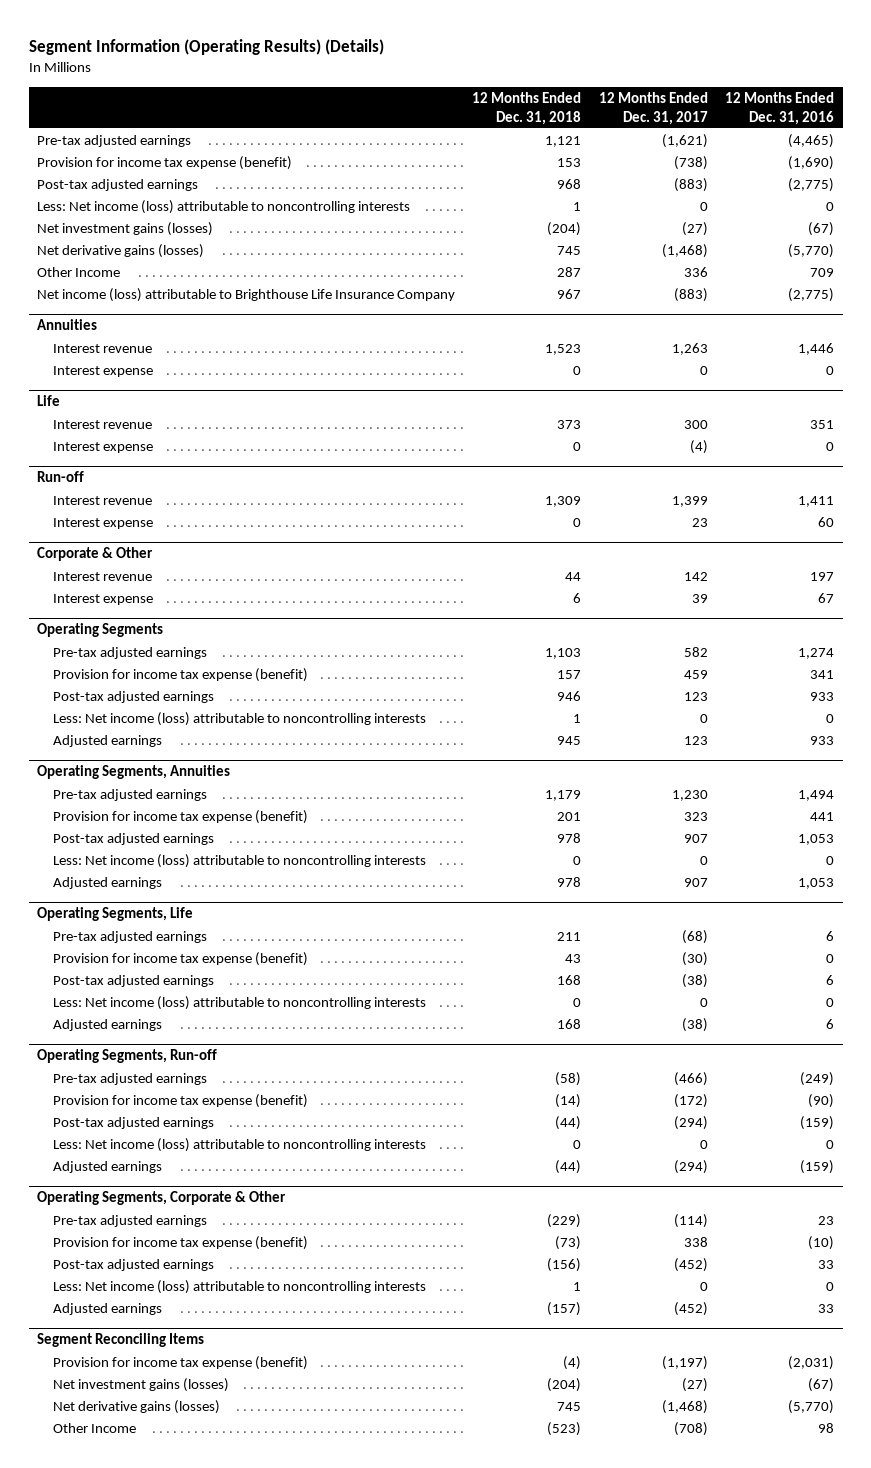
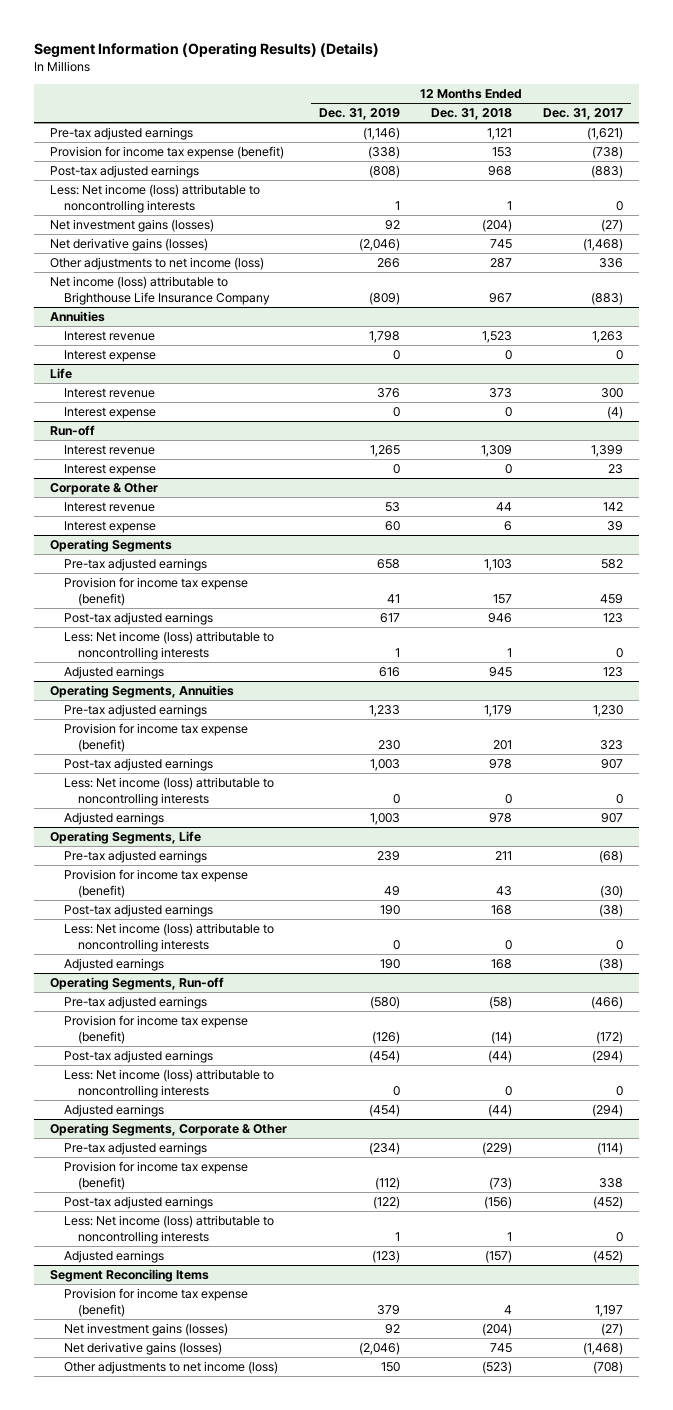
[724,91,834,125] 12 Months Ended Dec. 31, 2016 -> none
none -> [318,108,400,121] Dec. 31, 2019
[37,266,121,277] Other Income -> [50,257,265,271] Other adjustments to net income (loss)
[563,1355,582,1370] (4) -> [503,1304,512,1314] 4
[661,1355,708,1370] (1,197) -> [595,1304,624,1317] 1,197
[52,1422,136,1433] Other Income -> [64,1361,279,1375] Other adjustments to net income (loss)

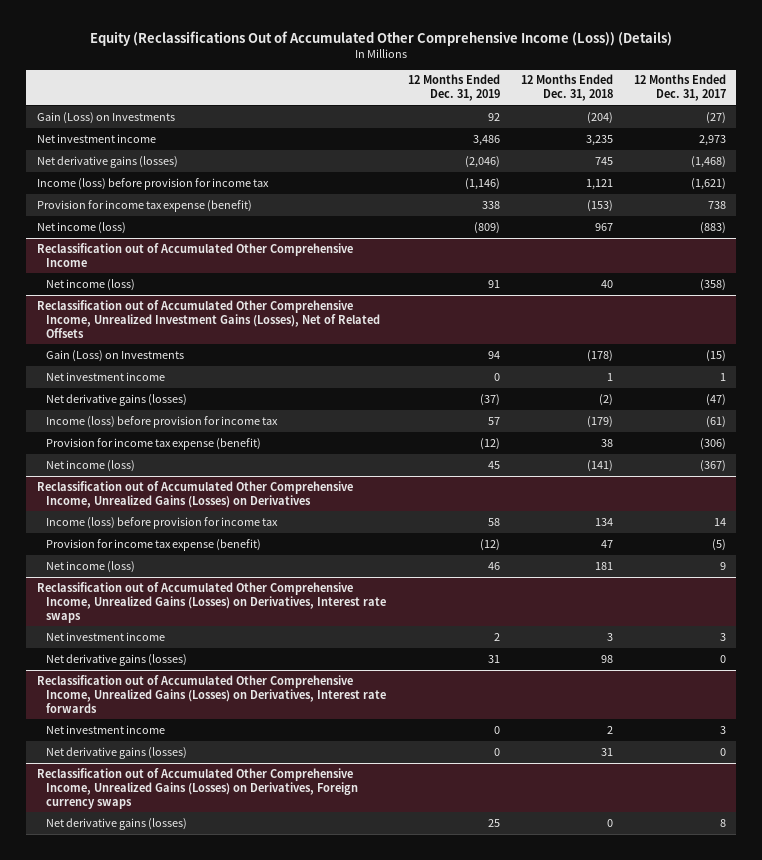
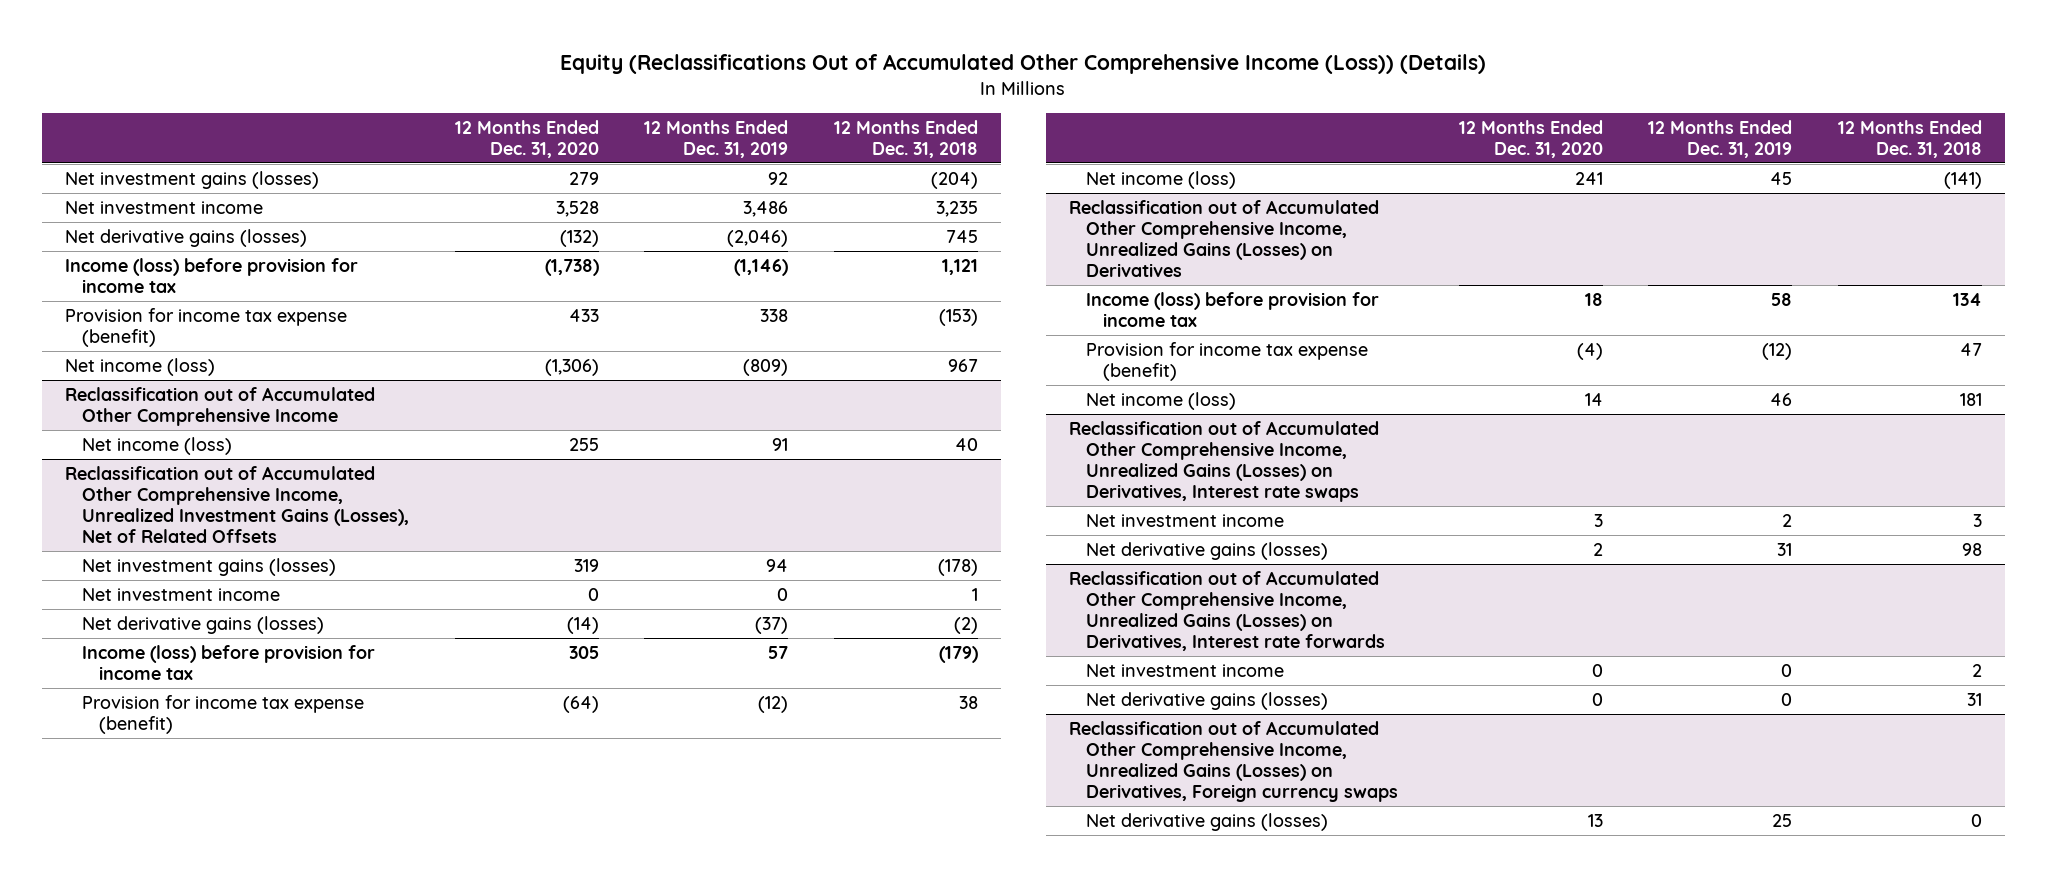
[633,74,726,102] 12 Months Ended Dec. 31, 2017 -> none
none -> [454,119,599,158] 12 Months Ended Dec. 31, 2020
[36,111,175,124] Gain (Loss) on Investments -> [65,170,320,189] Net investment gains (losses)
[46,349,185,362] Gain (Loss) on Investments -> [82,557,337,576] Net investment gains (losses)

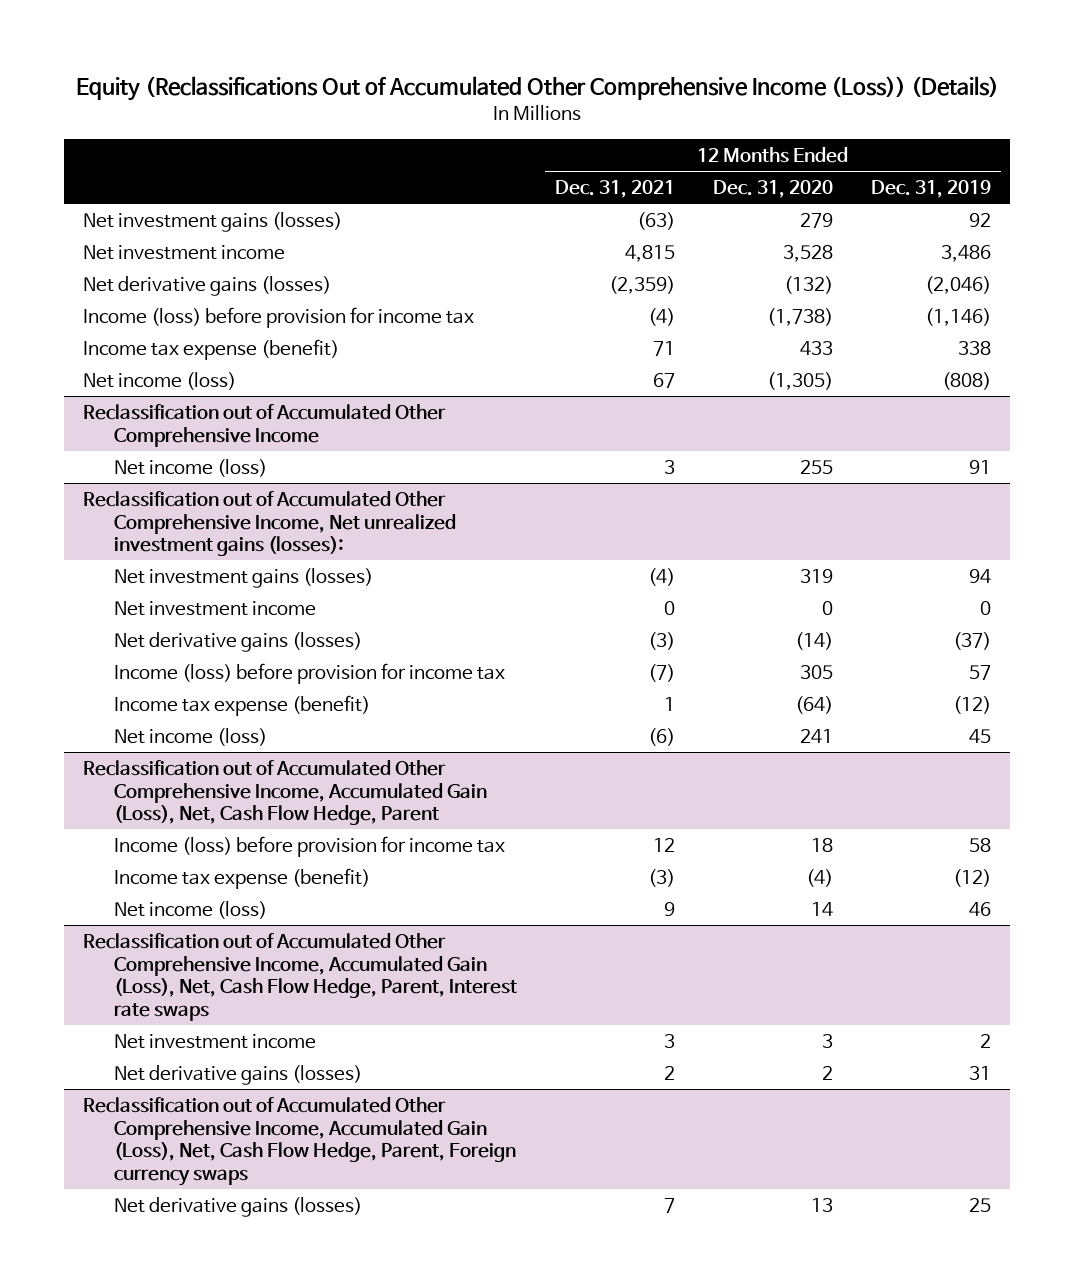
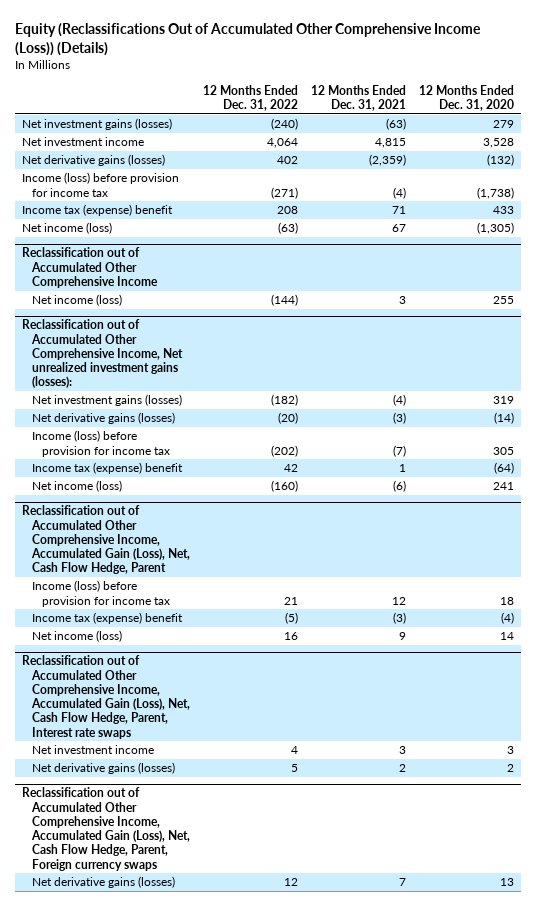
[871,180,992,199] Dec. 31, 2019 -> none
none -> [203,84,299,111] 12 Months Ended Dec. 31, 2022
[83,338,340,360] Income tax expense (benefit) -> [21,204,173,217] Income tax (expense) benefit
[113,600,316,616] Net investment income -> none
[113,694,370,716] Income tax expense (benefit) -> [31,462,183,475] Income tax (expense) benefit
[113,867,370,889] Income tax expense (benefit) -> [31,612,183,625] Income tax (expense) benefit

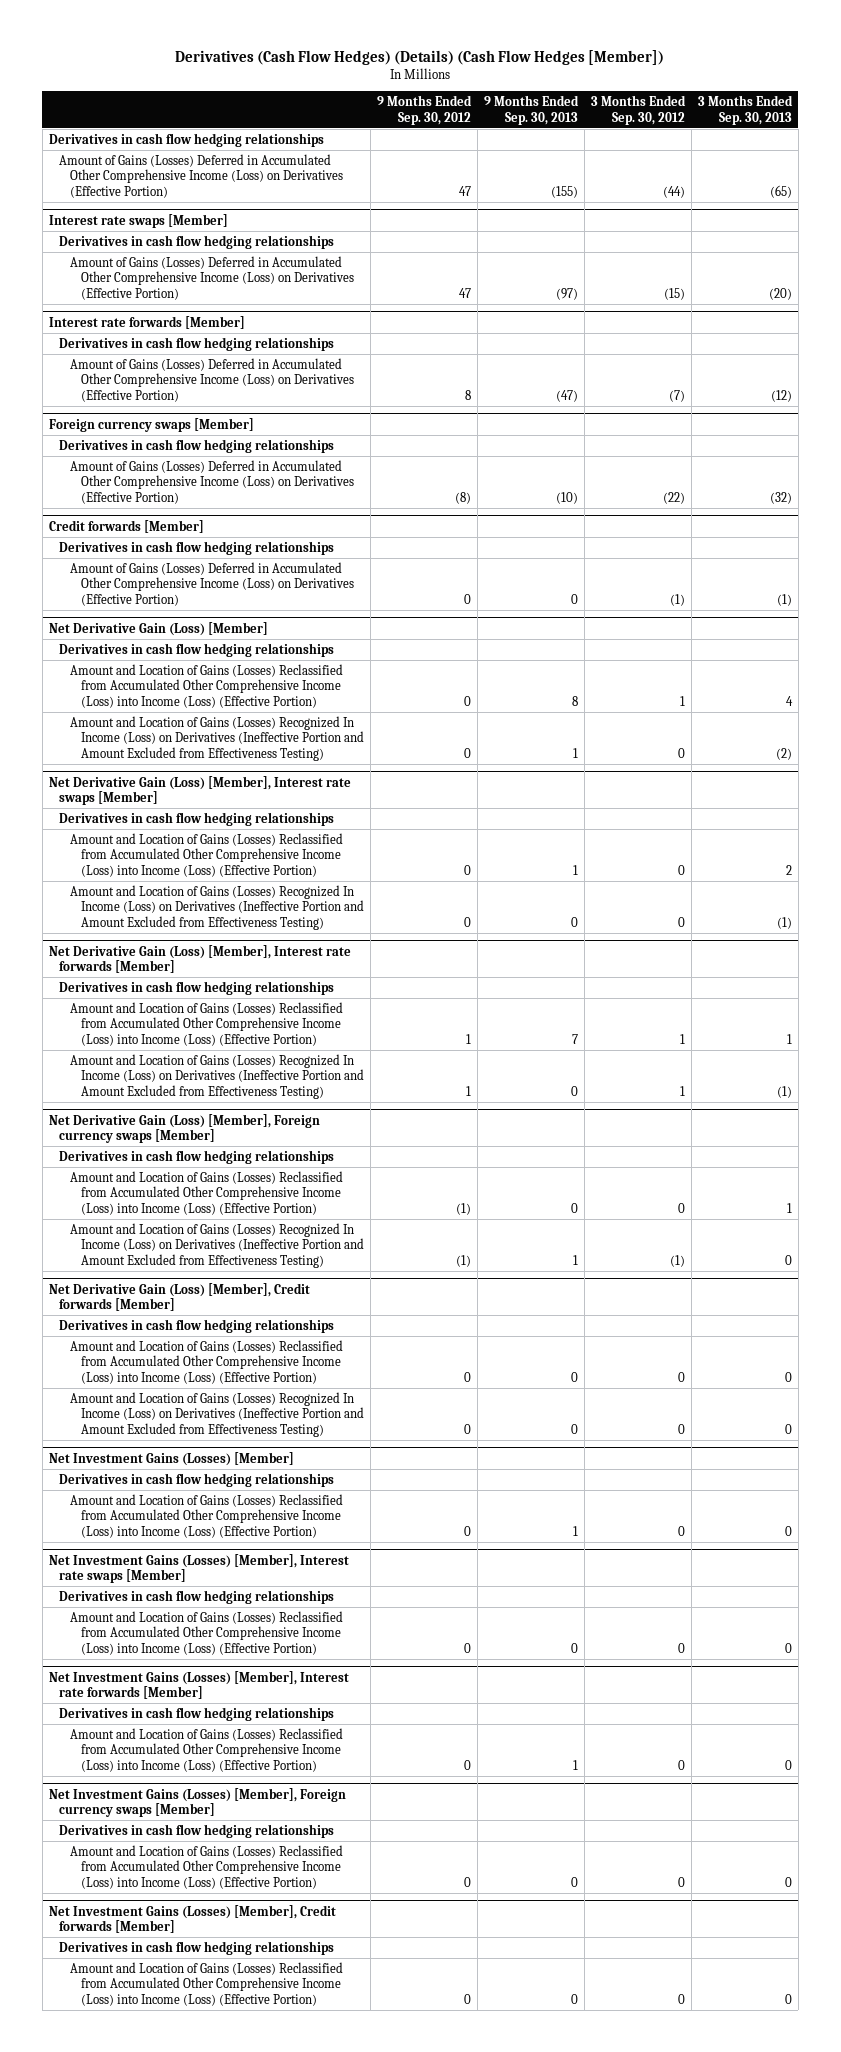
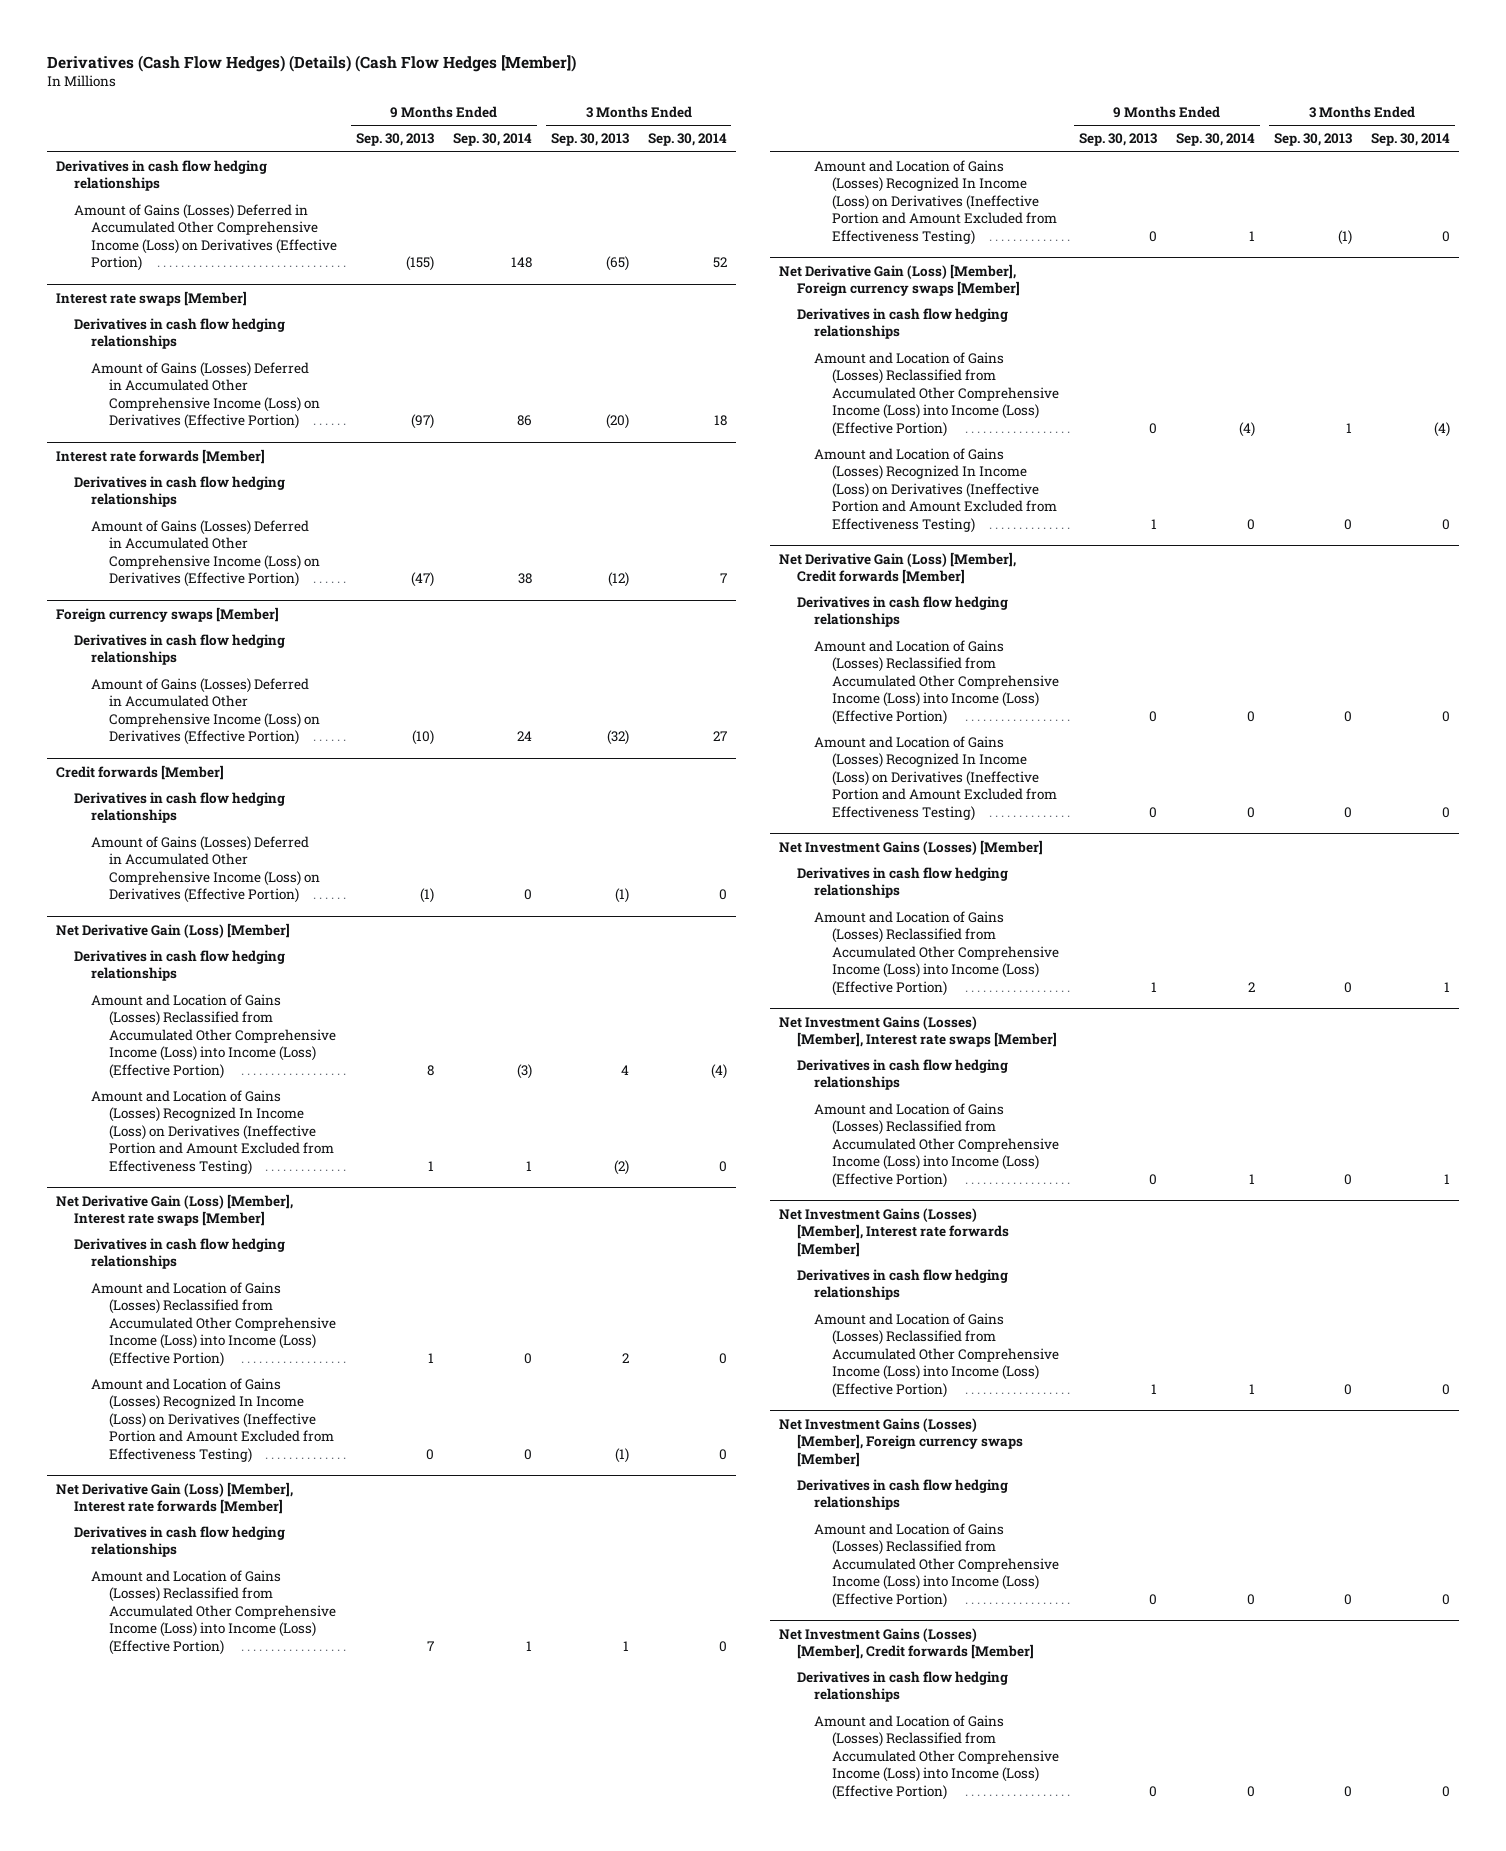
[376,94,472,125] 9 Months Ended Sep. 30, 2012 -> none
[590,94,686,125] 3 Months Ended Sep. 30, 2012 -> none
none -> [452,133,532,147] Sep. 30, 2014
none -> [647,133,727,147] Sep. 30, 2014
[570,594,578,605] 0 -> [419,888,434,904] (1)

